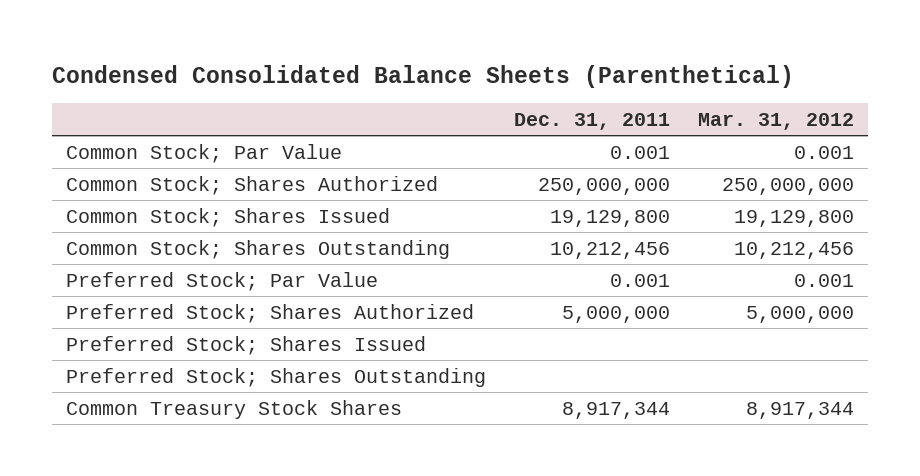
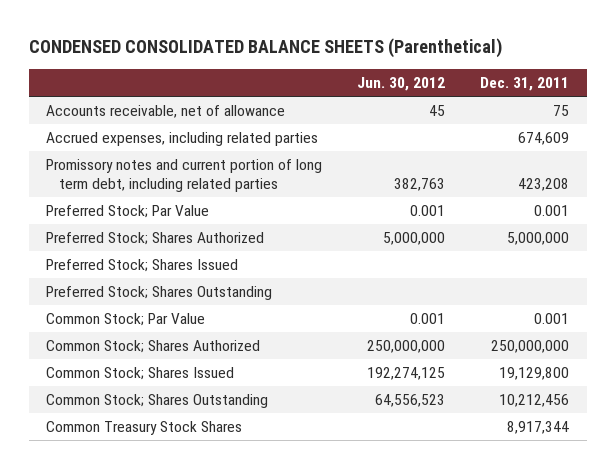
[51,64,794,88] Condensed Consolidated Balance Sheets (Parenthetical) -> [29,38,503,59] CONDENSED CONSOLIDATED BALANCE SHEETS (Parenthetical)
[698,112,855,130] Mar. 31, 2012 -> none
none -> [357,77,446,92] Jun. 30, 2012
none -> [46,105,286,119] Accounts receivable, net of allowance
none -> [46,132,319,147] Accrued expenses, including related parties
none -> [46,159,323,193] Promissory notes and current portion of long term debt, including related parties
[65,143,342,163] Common Stock; Par Value -> [46,313,206,327] Common Stock; Par Value
[65,175,438,195] Common Stock; Shares Authorized -> [46,340,261,354] Common Stock; Shares Authorized
[65,207,390,227] Common Stock; Shares Issued -> [46,367,235,381] Common Stock; Shares Issued
[65,239,450,259] Common Stock; Shares Outstanding -> [46,394,269,409] Common Stock; Shares Outstanding

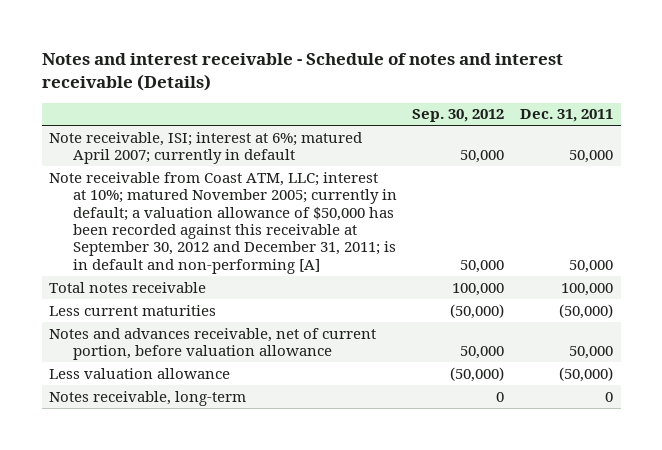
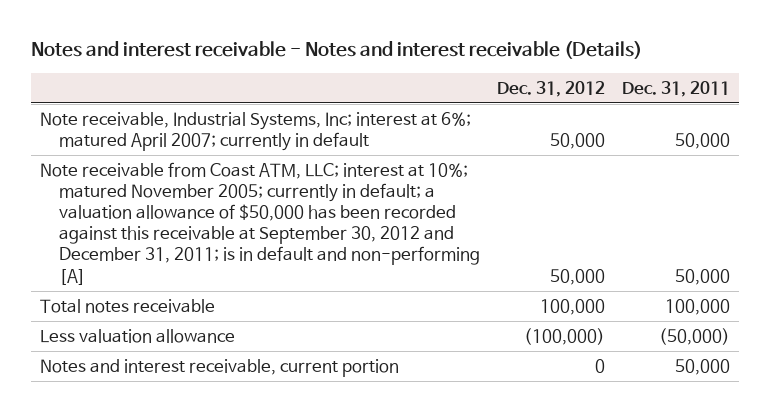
[41,52,563,91] Notes and interest receivable - Schedule of notes and interest receivable (Details) -> [30,41,642,60] Notes and interest receivable - Notes and interest receivable (Details)
[412,109,505,123] Sep. 30, 2012 -> none
none -> [496,80,605,97] Dec. 31, 2012
[49,131,363,165] Note receivable, ISI; interest at 6%; matured April 2007; currently in default -> [39,112,471,152] Note receivable, Industrial Systems, Inc; interest at 6%; matured April 2007; currently in default
[49,304,217,316] Less current maturities -> none
[49,327,377,361] Notes and advances receivable, net of current portion, before valuation allowance -> none
[49,390,247,406] Notes receivable, long-term -> none
none -> [39,359,399,378] Notes and interest receivable, current portion

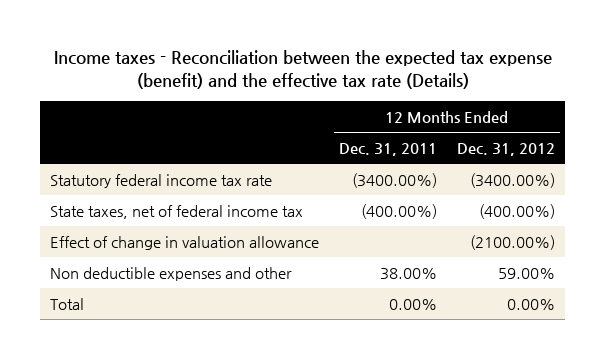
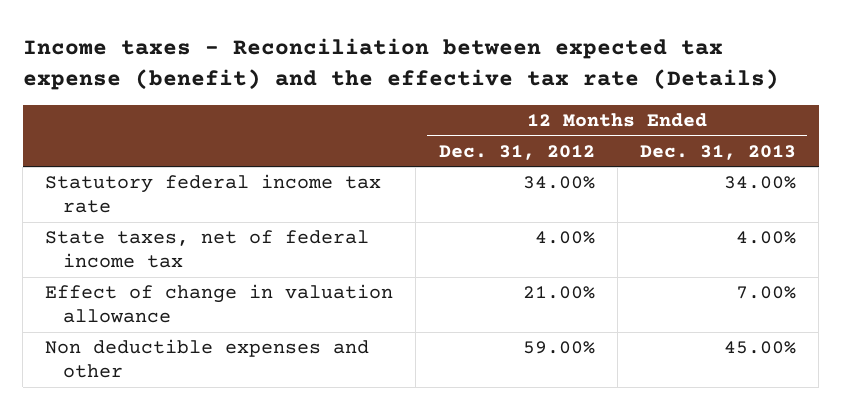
[53,50,552,90] Income taxes - Reconciliation between the expected tax expense (benefit) and the effective tax rate (Details) -> [22,37,779,91] Income taxes - Reconciliation between expected tax expense (benefit) and the effective tax rate (Details)
[339,142,438,156] Dec. 31, 2011 -> none
none -> [639,145,796,161] Dec. 31, 2013
[470,172,556,188] (3400.00%) -> [522,176,595,190] 34.00%
[479,203,556,219] (400.00%) -> [534,231,595,245] 4.00%
[470,234,556,250] (2100.00%) -> [522,286,595,300] 21.00%
[50,297,85,310] Total -> none

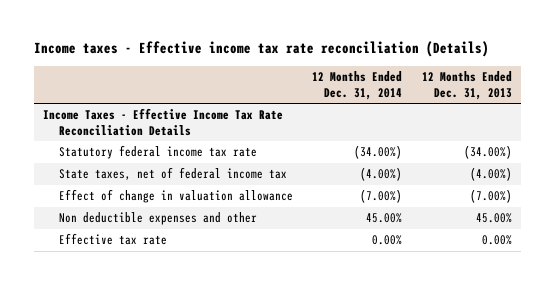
[22,37,779,91] Income taxes - Reconciliation between expected tax expense (benefit) and the effective tax rate (Details) -> [33,41,489,58] Income taxes - Effective income tax rate reconciliation (Details)
[438,145,595,161] Dec. 31, 2012 -> none
none -> [312,71,403,100] 12 Months Ended Dec. 31, 2014
none -> [43,108,284,136] Income Taxes - Effective Income Tax Rate Reconciliation Details
[723,176,796,190] 34.00% -> [463,145,512,160] (34.00%)
[735,231,796,245] 4.00% -> [469,167,512,182] (4.00%)
[735,286,796,300] 7.00% -> [469,189,512,204] (7.00%)
none -> [59,233,168,246] Effective tax rate

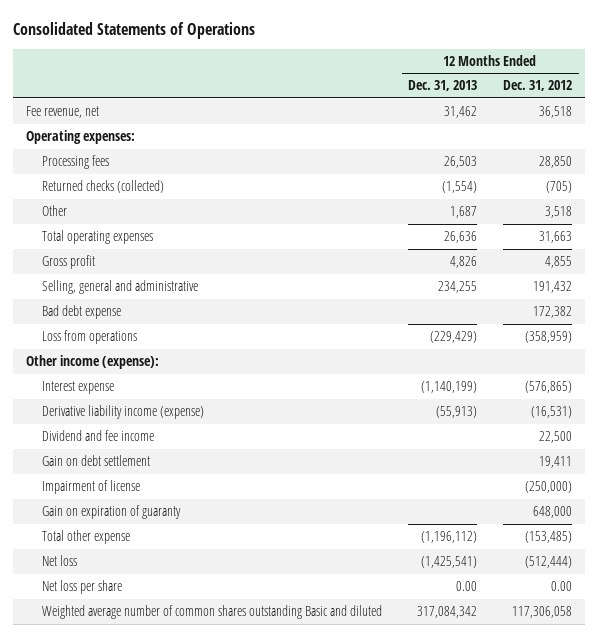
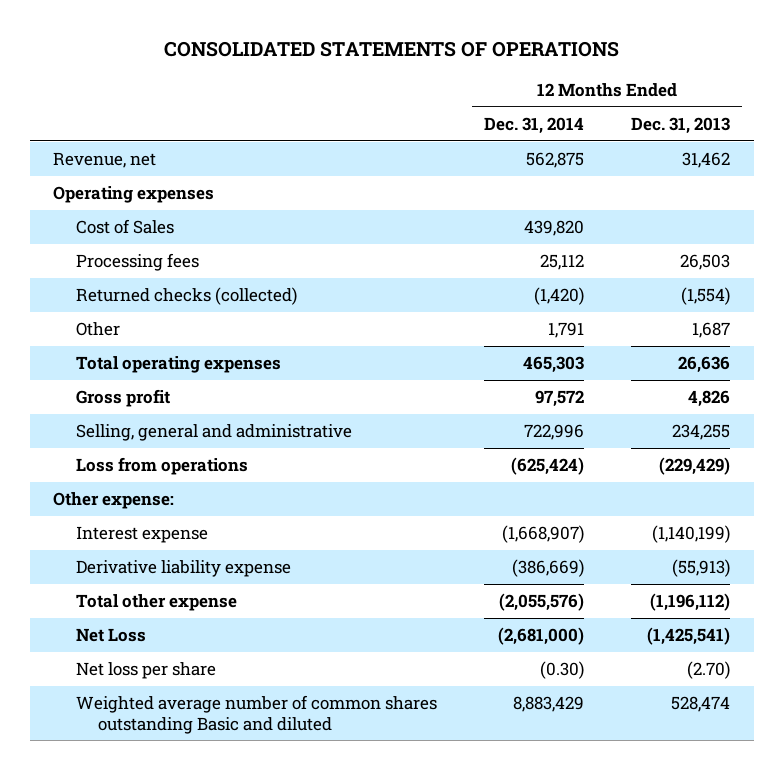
[13,21,256,39] Consolidated Statements of Operations -> [163,41,619,58] CONSOLIDATED STATEMENTS OF OPERATIONS
[503,80,573,92] Dec. 31, 2012 -> none
none -> [483,117,584,135] Dec. 31, 2014
[26,106,100,119] Fee revenue, net -> [53,152,157,169] Revenue, net
[26,130,136,145] Operating expenses: -> [53,186,215,204] Operating expenses
none -> [75,219,174,235] Cost of Sales
[42,305,122,320] Bad debt expense -> none
[26,355,160,370] Other income (expense): -> [53,492,175,510] Other expense:
[42,430,155,442] Dividend and fee income -> none
[42,455,151,467] Gain on debt settlement -> none
[42,480,141,495] Impairment of license -> none
[42,505,182,520] Gain on expiration of guaranty -> none
[42,405,205,420] Derivative liability income (expense) -> [75,560,291,578] Derivative liability expense
[42,555,78,567] Net loss -> [75,628,146,643] Net Loss
[456,581,478,592] 0.00 -> [687,661,731,680] (2.70)
[417,606,478,619] 317,084,342 -> [671,696,731,713] 528,474

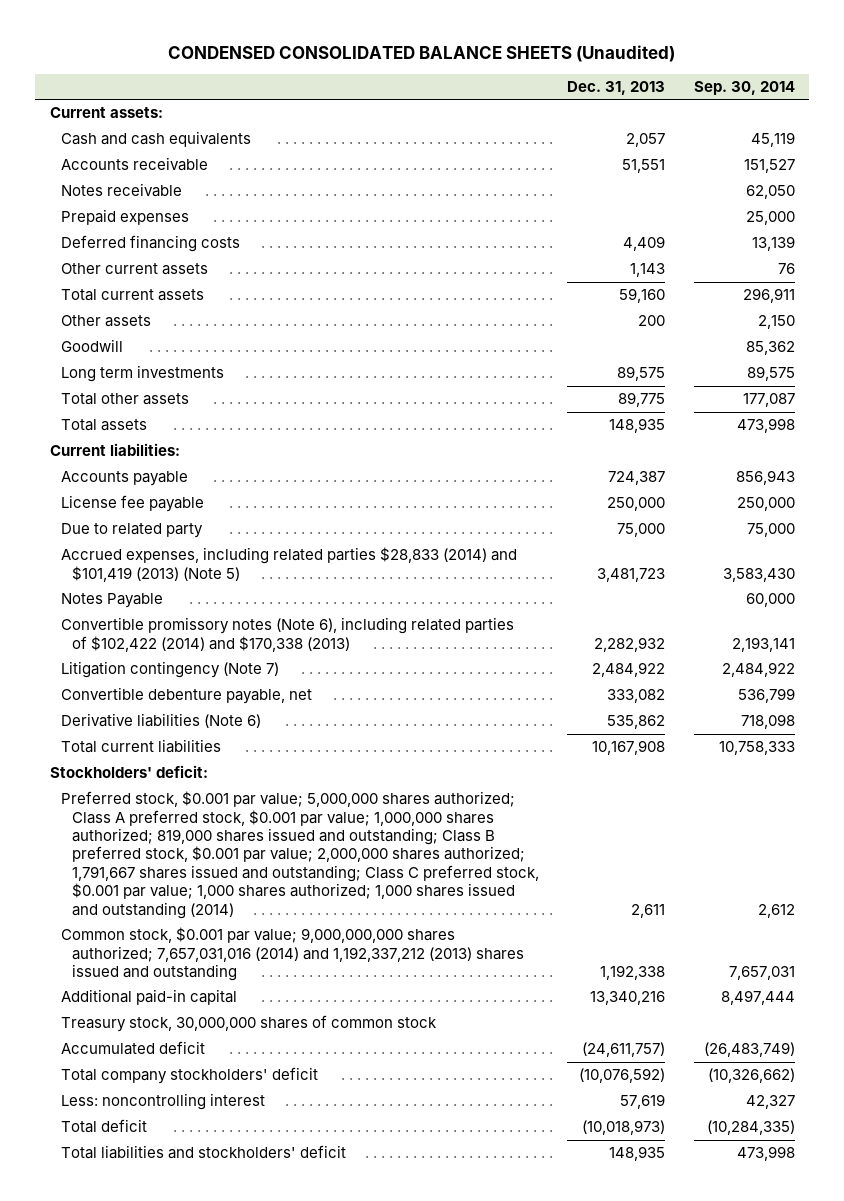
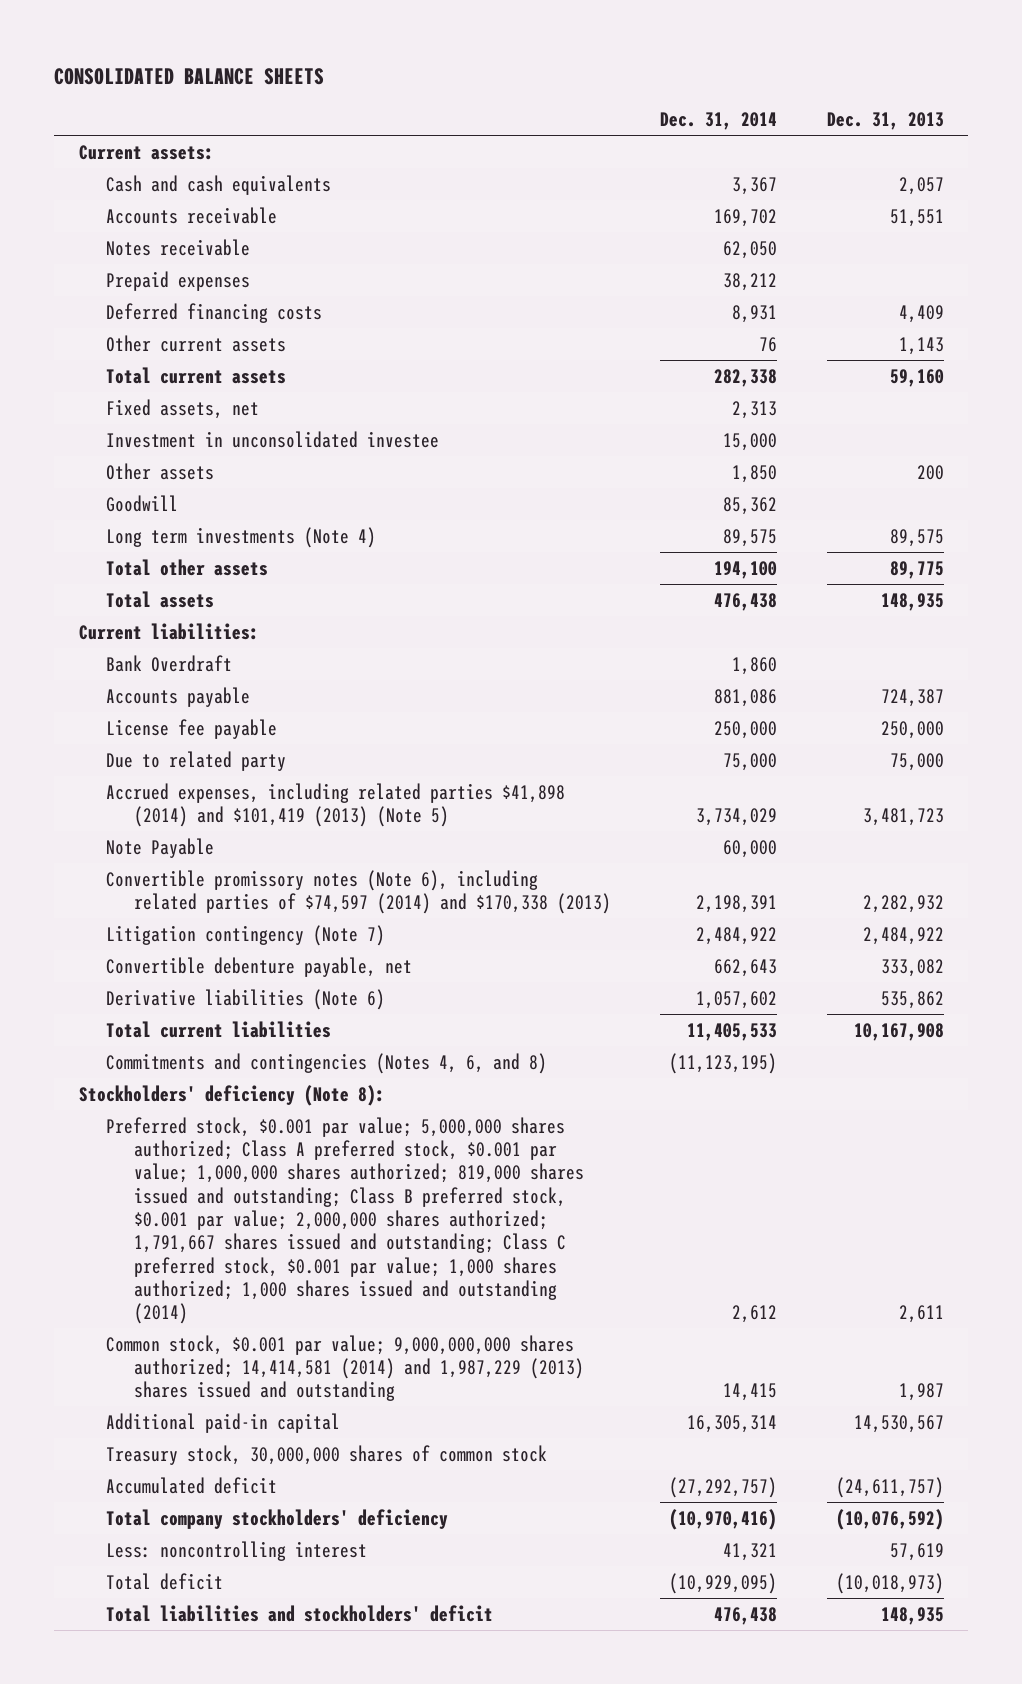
[168,44,676,62] CONDENSED CONSOLIDATED BALANCE SHEETS (Unaudited) -> [54,68,325,86] CONSOLIDATED BALANCE SHEETS
[693,80,795,95] Sep. 30, 2014 -> none
none -> [660,112,778,131] Dec. 31, 2014
none -> [106,398,260,419] Fixed assets, net
none -> [106,430,440,448] Investment in unconsolidated investee
[60,365,224,383] Long term investments -> [106,526,377,548] Long term investments (Note 4)
none -> [106,654,233,672] Bank Overdraft
[60,547,517,582] Accrued expenses, including related parties $28,833 (2014) and $101,419 (2013) (Note 5) -> [106,782,566,827] Accrued expenses, including related parties $41,898 (2014) and $101,419 (2013) (Note 5)
[60,593,163,609] Notes Payable -> [106,837,215,858] Note Payable
[60,617,514,652] Convertible promissory notes (Note 6), including related parties of $102,422 (2014) and $170,338 (2013) -> [106,869,611,914] Convertible promissory notes (Note 6), including related parties of $74,597 (2014) and $170,338 (2013)
none -> [106,1052,548,1074] Commitments and contingencies (Notes 4, 6, and 8)
[49,765,208,779] Stockholders' deficit: -> [78,1084,385,1106] Stockholders' deficiency (Note 8):
[60,927,524,982] Common stock, $0.001 par value; 9,000,000,000 shares authorized; 7,657,031,016 (2014) and 1,192,337,212 (2013) shares issued and outstanding -> [106,1334,584,1402] Common stock, $0.001 par value; 9,000,000,000 shares authorized; 14,414,581 (2014) and 1,987,229 (2013) shares issued and outstanding
[600,965,666,981] 1,192,338 -> [898,1383,944,1402] 1,987
[590,991,666,1006] 13,340,216 -> [853,1414,944,1433] 14,530,567
[60,1067,318,1085] Total company stockholders' deficit -> [106,1508,449,1529] Total company stockholders' deficiency

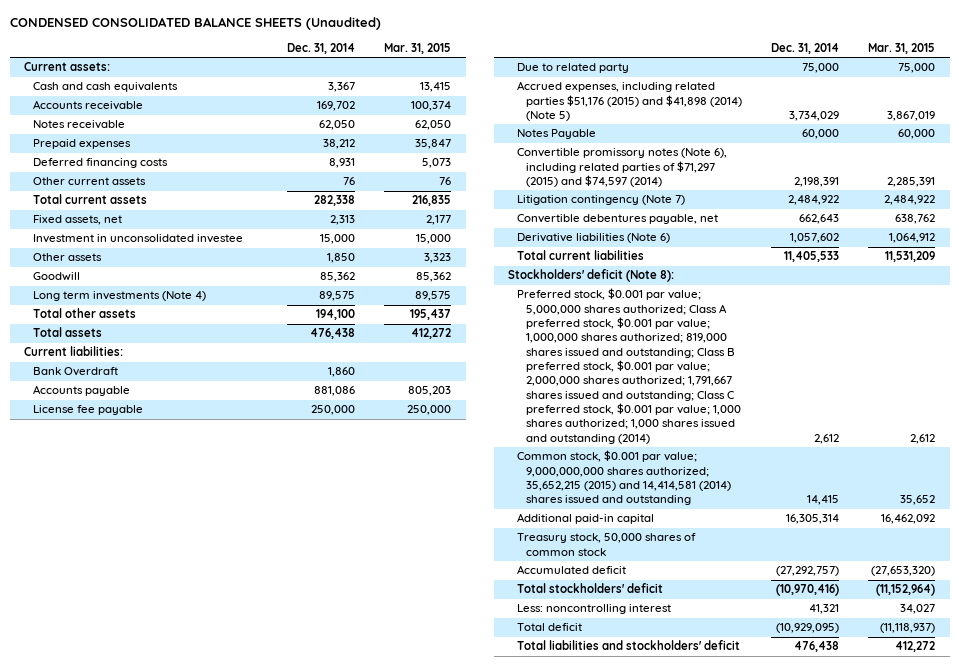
[54,68,325,86] CONSOLIDATED BALANCE SHEETS -> [9,17,381,31] CONDENSED CONSOLIDATED BALANCE SHEETS (Unaudited)
[826,112,944,131] Dec. 31, 2013 -> none
none -> [383,42,451,54] Mar. 31, 2015
[106,782,566,827] Accrued expenses, including related parties $41,898 (2014) and $101,419 (2013) (Note 5) -> [517,81,742,122] Accrued expenses, including related parties $51,176 (2015) and $41,898 (2014) (Note 5)
[106,837,215,858] Note Payable -> [517,129,597,140] Notes Payable
[106,869,611,914] Convertible promissory notes (Note 6), including related parties of $74,597 (2014) and $170,338 (2013) -> [517,148,728,188] Convertible promissory notes (Note 6), including related parties of $71,297 (2015) and $74,597 (2014)
[106,956,413,977] Convertible debenture payable, net -> [517,214,719,225] Convertible debentures payable, net
[106,1052,548,1074] Commitments and contingencies (Notes 4, 6, and 8) -> none
[78,1084,385,1106] Stockholders' deficiency (Note 8): -> [508,269,675,283] Stockholders' deficit (Note 8):
[106,1334,584,1402] Common stock, $0.001 par value; 9,000,000,000 shares authorized; 14,414,581 (2014) and 1,987,229 (2013) shares issued and outstanding -> [517,450,731,506] Common stock, $0.001 par value; 9,000,000,000 shares authorized; 35,652,215 (2015) and 14,414,581 (2014) shares issued and outstanding
[106,1444,548,1465] Treasury stock, 30,000,000 shares of common stock -> [517,533,697,556] Treasury stock, 50,000 shares of common stock
[106,1508,449,1529] Total company stockholders' deficiency -> [517,583,664,594] Total stockholders' deficit

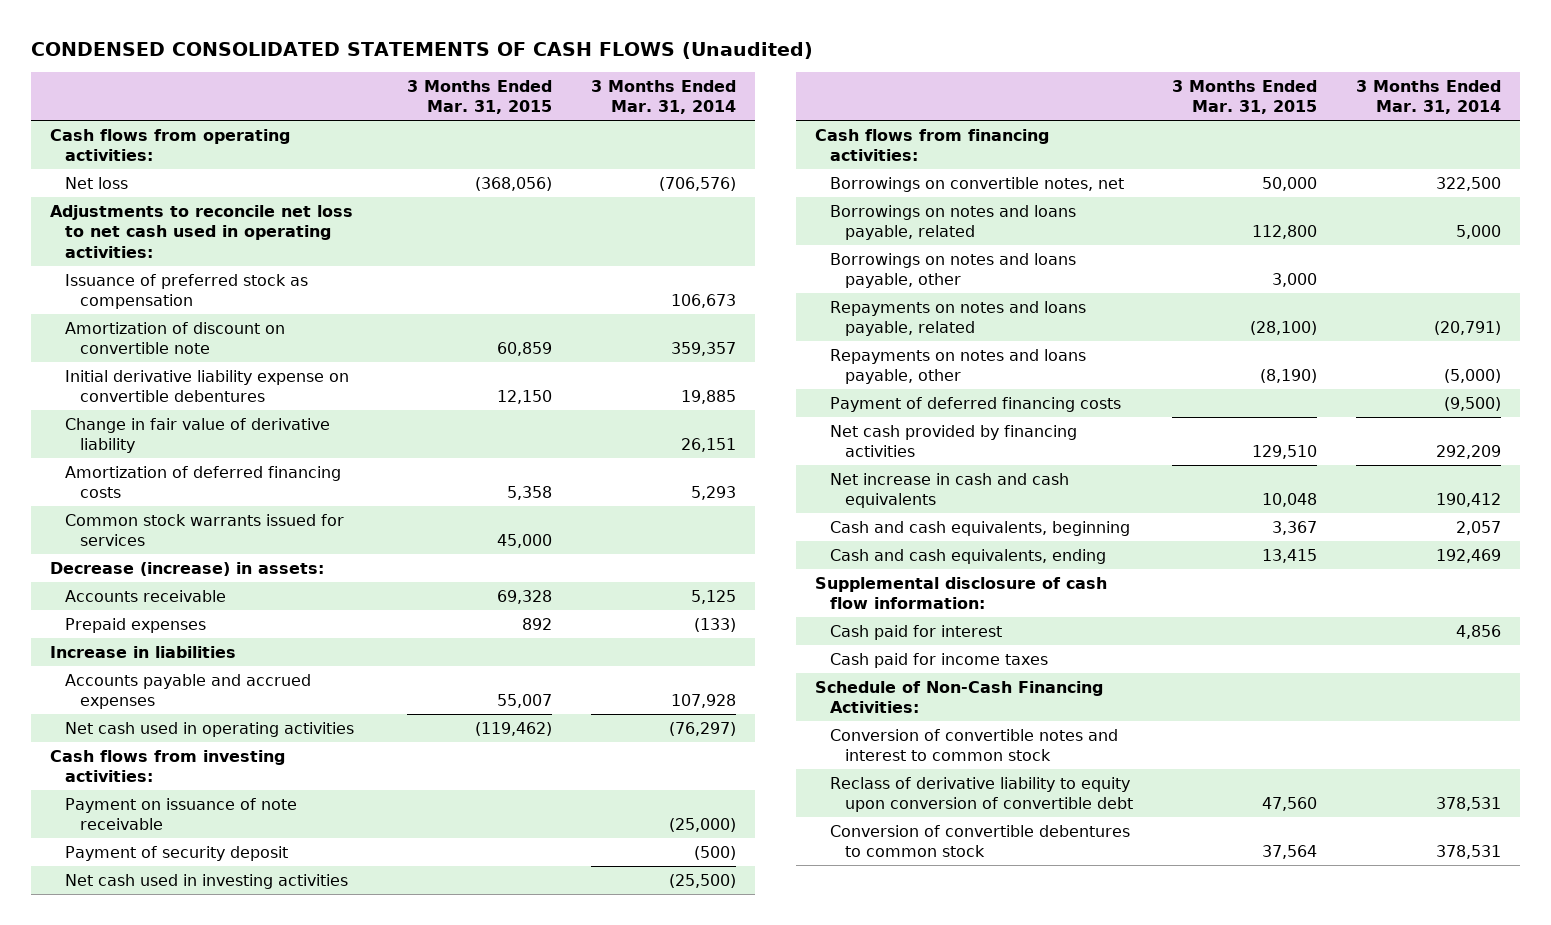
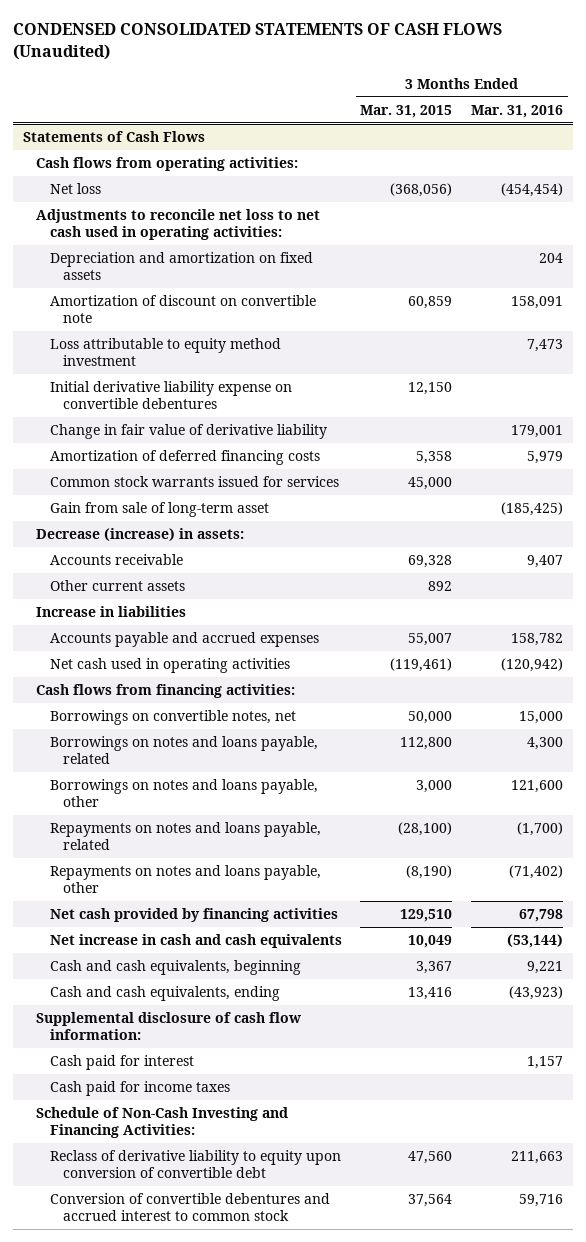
[591,79,737,115] 3 Months Ended Mar. 31, 2014 -> none
none -> [471,104,564,118] Mar. 31, 2016
none -> [22,130,205,142] Statements of Cash Flows
[65,273,309,310] Issuance of preferred stock as compensation -> none
none -> [49,251,313,280] Depreciation and amortization on fixed assets
none -> [49,337,281,366] Loss attributable to equity method investment
none -> [49,501,269,517] Gain from sale of long-term asset
[65,617,207,633] Prepaid expenses -> [49,579,185,591] Other current assets
[50,749,286,783] Cash flows from investing activities: -> none
[65,797,298,831] Payment on issuance of note receivable -> none
[65,845,289,861] Payment of security deposit -> none
[65,873,349,889] Net cash used in investing activities -> none
[475,721,553,736] (119,462) -> [390,657,453,672] (119,461)
[830,396,1122,412] Payment of deferred financing costs -> none
[1262,493,1318,508] 10,048 -> [408,934,453,948] 10,049
[1262,548,1318,563] 13,415 -> [408,986,453,1000] 13,416
[830,728,1119,762] Conversion of convertible notes and interest to common stock -> none
[815,680,1104,714] Schedule of Non-Cash Financing Activities: -> [36,1106,289,1138] Schedule of Non-Cash Investing and Financing Activities:
[830,824,1131,858] Conversion of convertible debentures to common stock -> [49,1192,330,1221] Conversion of convertible debentures and accrued interest to common stock

